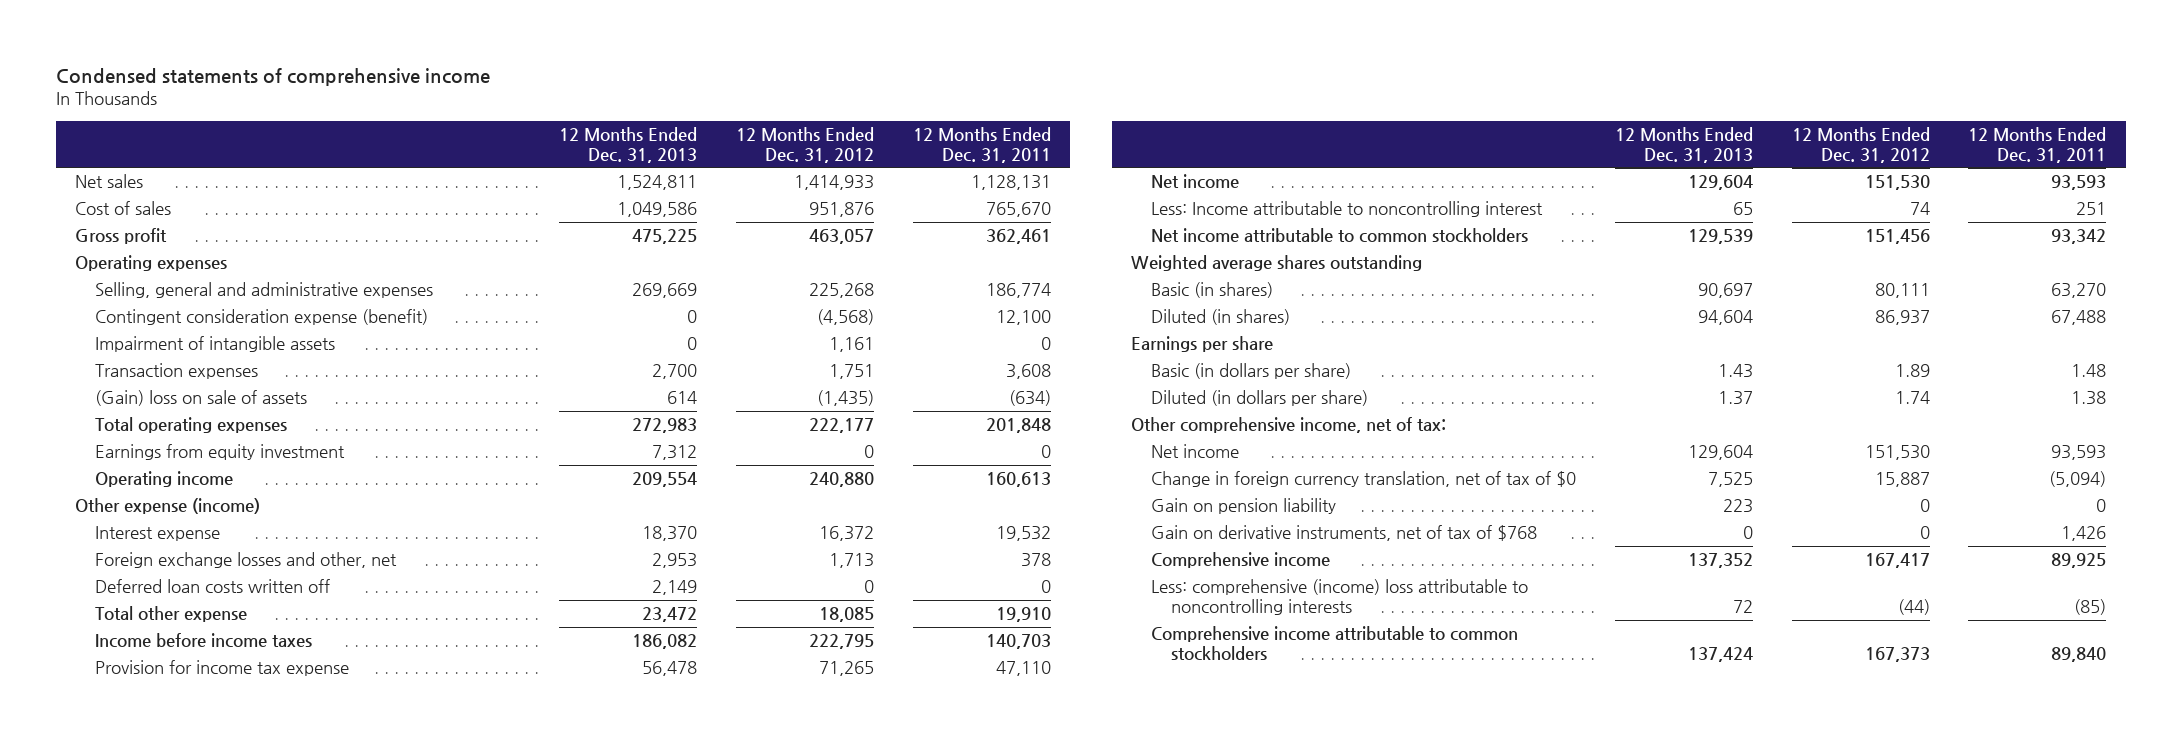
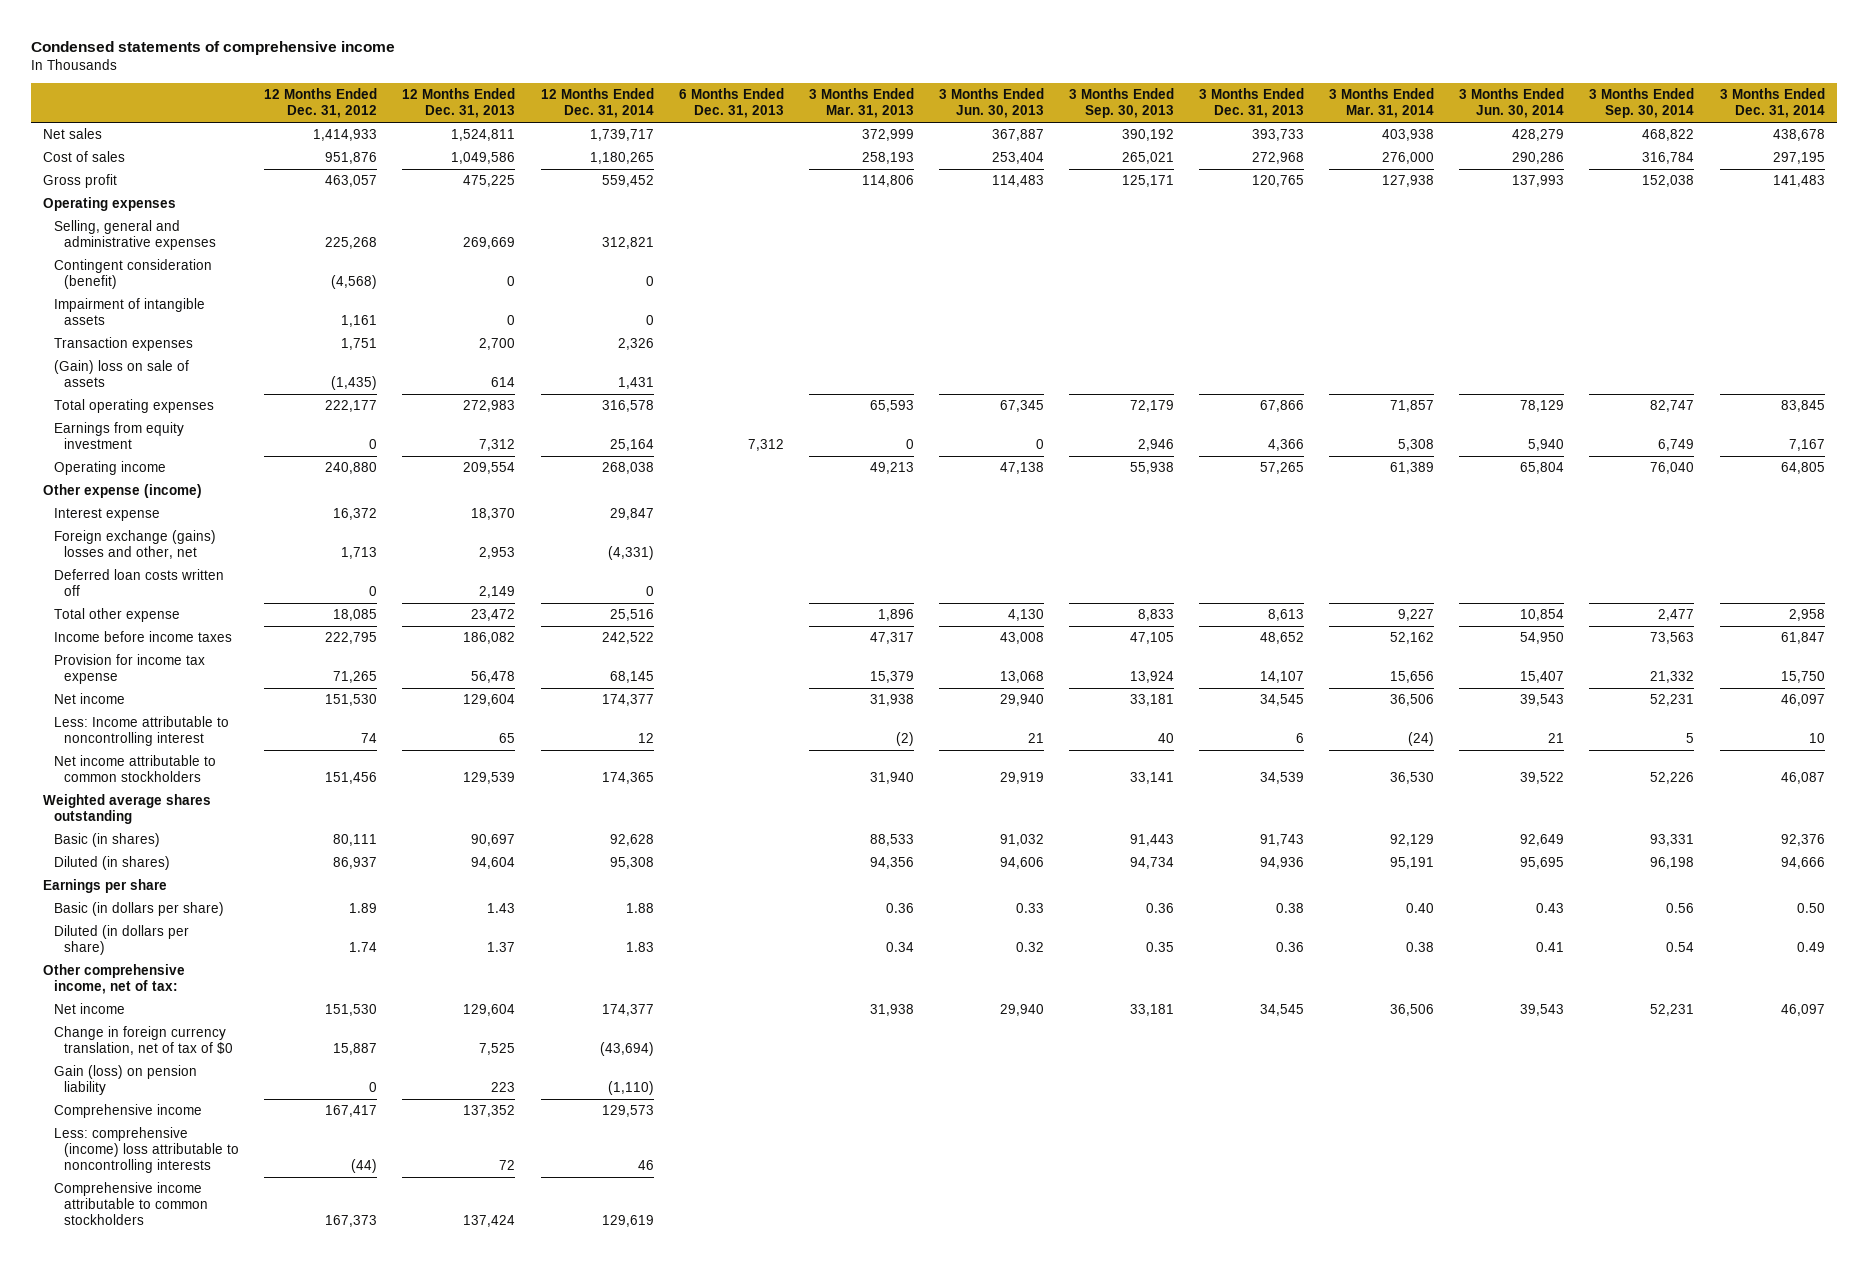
[912,126,1051,163] 12 Months Ended Dec. 31, 2011 -> none
none -> [540,88,654,119] 12 Months Ended Dec. 31, 2014
none -> [678,88,784,119] 6 Months Ended Dec. 31, 2013
none -> [808,88,914,119] 3 Months Ended Mar. 31, 2013
none -> [938,88,1044,119] 3 Months Ended Jun. 30, 2013
none -> [1069,88,1175,119] 3 Months Ended Sep. 30, 2013
none -> [1199,88,1305,119] 3 Months Ended Dec. 31, 2013
none -> [1329,88,1435,119] 3 Months Ended Mar. 31, 2014
none -> [1459,88,1565,119] 3 Months Ended Jun. 30, 2014
none -> [1589,88,1695,119] 3 Months Ended Sep. 30, 2014
none -> [1719,88,1825,119] 3 Months Ended Dec. 31, 2014
[95,309,429,326] Contingent consideration expense (benefit) -> [53,259,212,290] Contingent consideration (benefit)
[95,552,398,569] Foreign exchange losses and other, net -> [53,530,216,560] Foreign exchange (gains) losses and other, net
[1150,525,1537,542] Gain on derivative instruments, net of tax of $768 -> none
[1150,498,1336,515] Gain on pension liability -> [53,1065,197,1096] Gain (loss) on pension liability

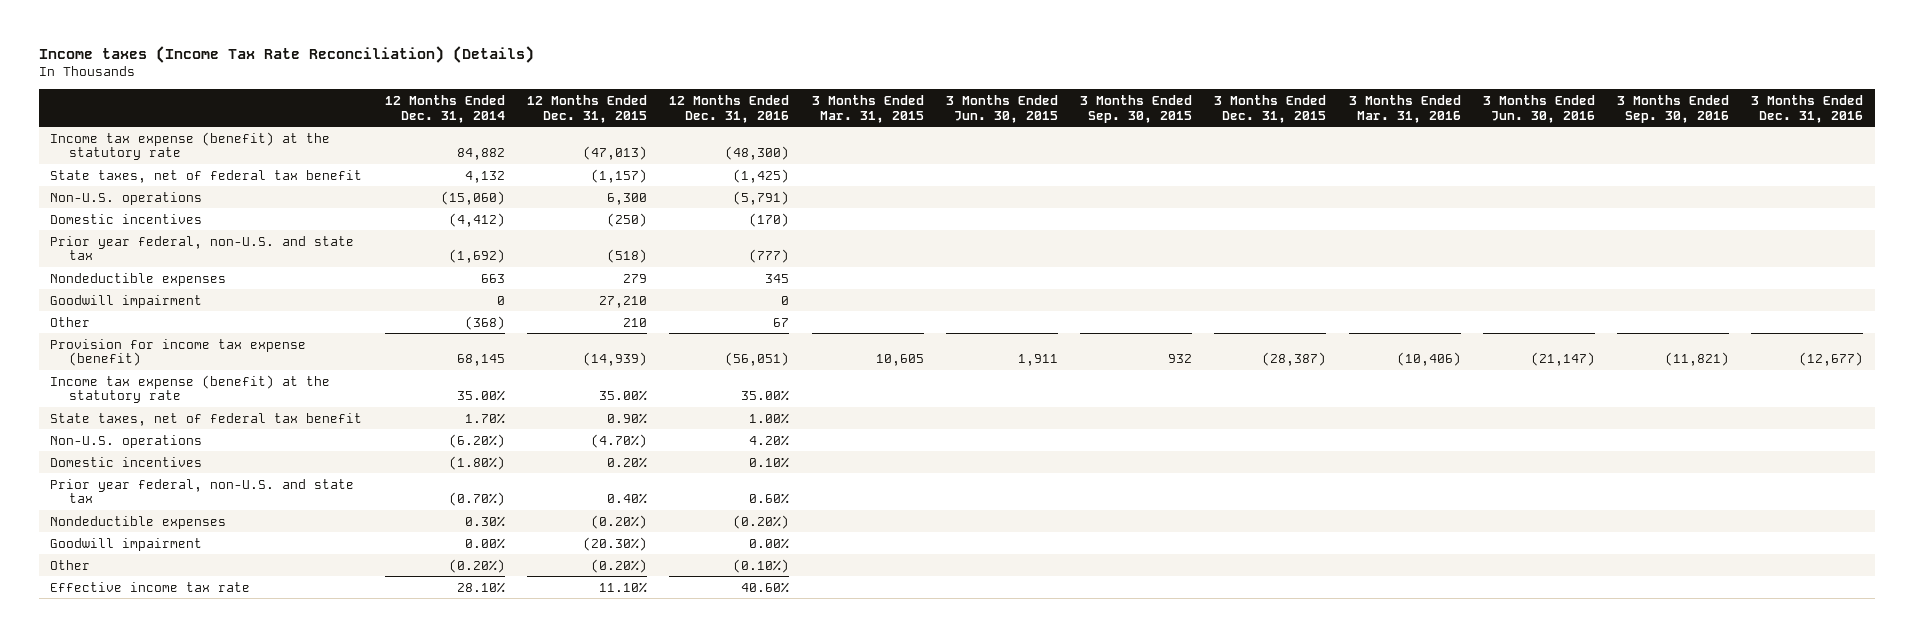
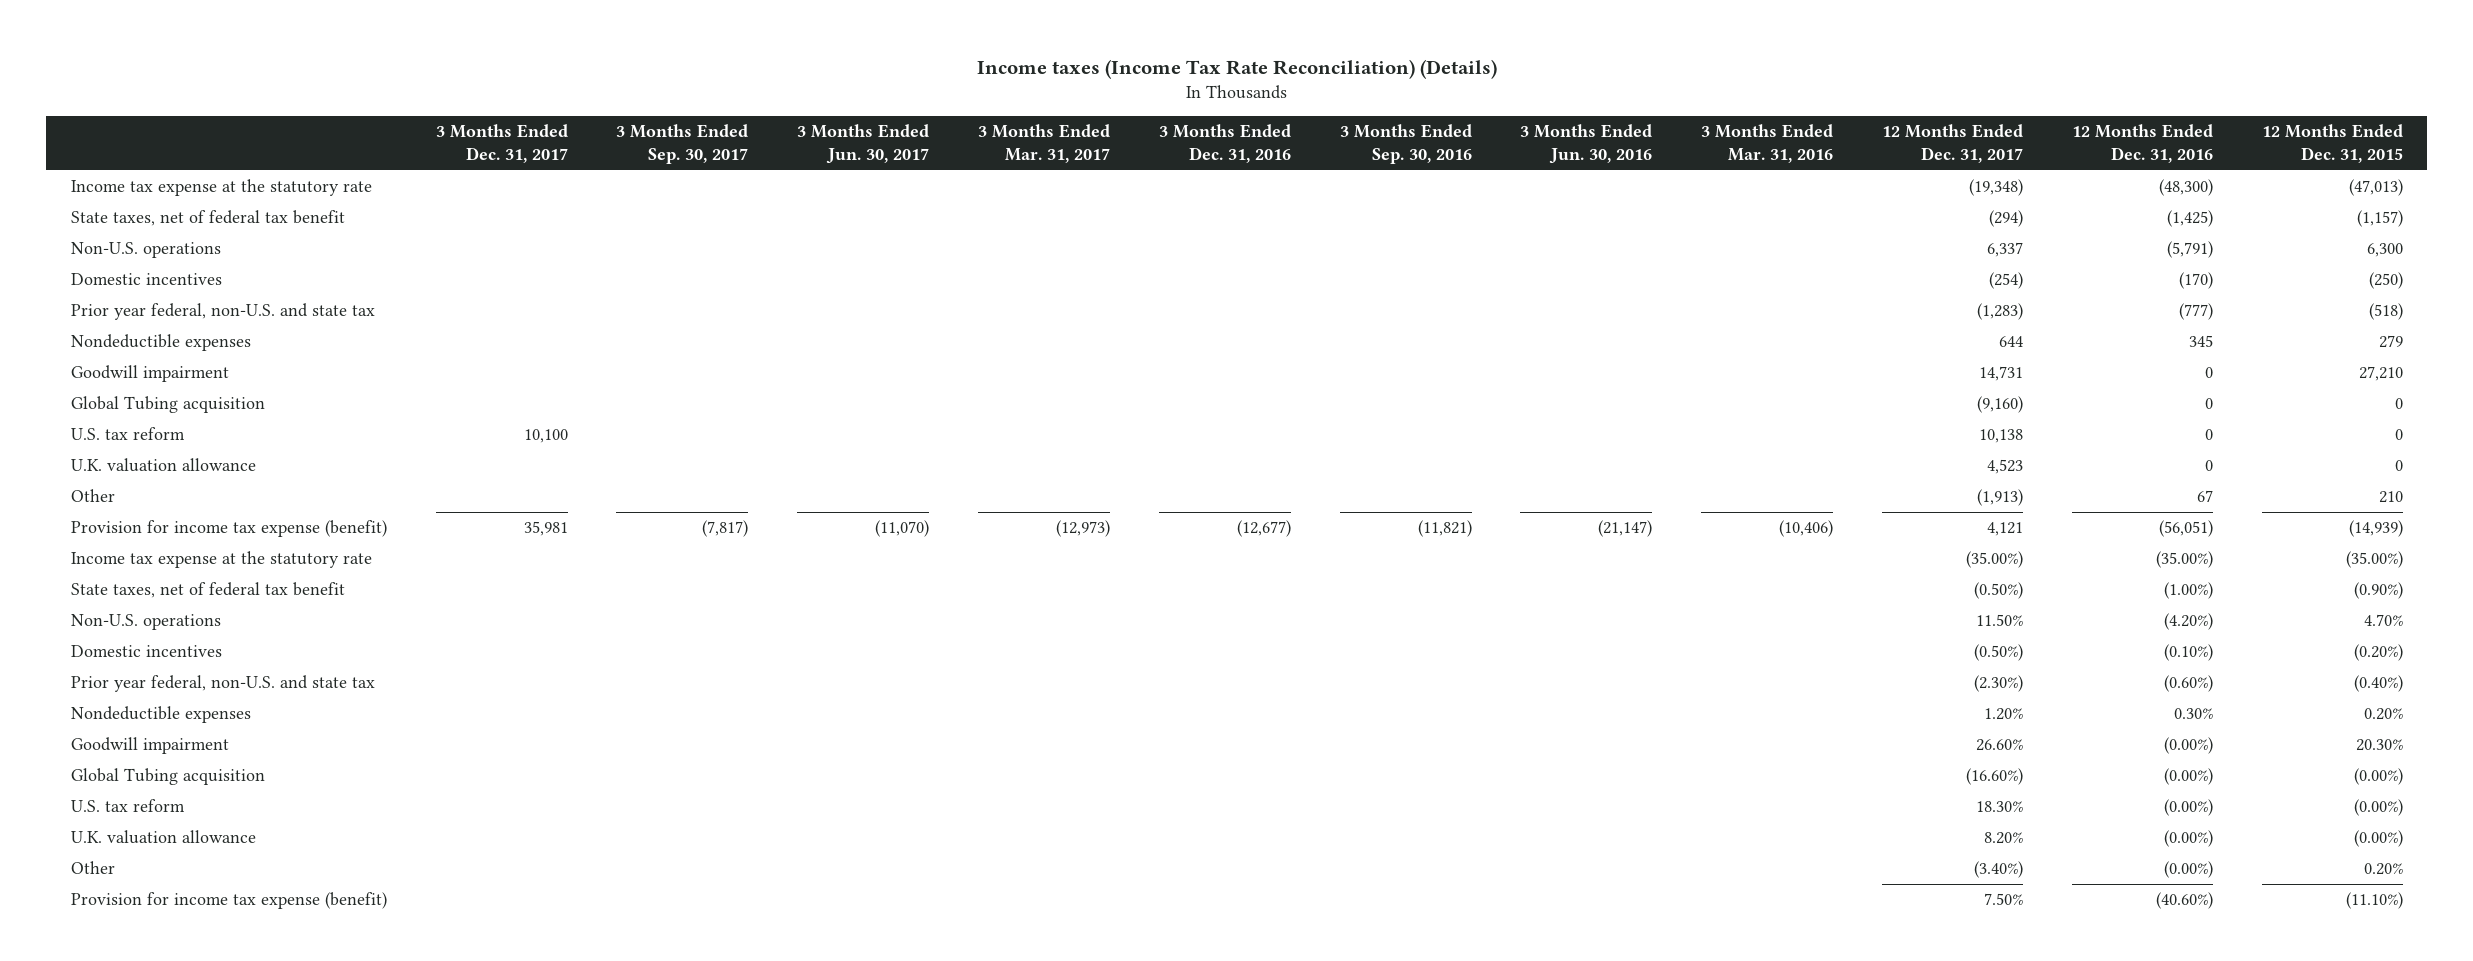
[384,94,505,123] 12 Months Ended Dec. 31, 2014 -> none
[811,94,924,123] 3 Months Ended Mar. 31, 2015 -> none
[945,94,1058,123] 3 Months Ended Jun. 30, 2015 -> none
[1080,94,1193,123] 3 Months Ended Sep. 30, 2015 -> none
[1214,94,1327,123] 3 Months Ended Dec. 31, 2015 -> none
none -> [435,124,568,163] 3 Months Ended Dec. 31, 2017
none -> [616,124,749,164] 3 Months Ended Sep. 30, 2017
none -> [797,124,930,164] 3 Months Ended Jun. 30, 2017
none -> [978,124,1111,163] 3 Months Ended Mar. 31, 2017
none -> [1881,124,2023,163] 12 Months Ended Dec. 31, 2017
[50,131,331,161] Income tax expense (benefit) at the statutory rate -> [70,179,372,197] Income tax expense at the statutory rate
none -> [70,396,265,414] Global Tubing acquisition
none -> [70,427,185,441] U.S. tax reform
none -> [70,458,256,473] U.K. valuation allowance
[50,374,331,404] Income tax expense (benefit) at the statutory rate -> [70,551,372,569] Income tax expense at the statutory rate
[598,390,647,402] 35.00% -> [2345,551,2403,569] (35.00%)
[741,390,790,402] 35.00% -> [2155,551,2213,569] (35.00%)
[606,412,647,424] 0.90% -> [2353,582,2403,600] (0.90%)
[749,412,790,424] 1.00% -> [2163,582,2213,600] (1.00%)
[590,433,647,448] (4.70%) -> [2363,614,2403,627] 4.70%
[749,434,790,446] 4.20% -> [2163,613,2213,631] (4.20%)
[606,456,647,468] 0.20% -> [2353,644,2403,662] (0.20%)
[749,456,790,468] 0.10% -> [2163,644,2213,662] (0.10%)
[606,493,647,505] 0.40% -> [2353,675,2403,693] (0.40%)
[749,493,790,505] 0.60% -> [2163,675,2213,693] (0.60%)
[590,514,647,529] (0.20%) -> [2363,708,2403,721] 0.20%
[733,514,790,529] (0.20%) -> [2173,708,2213,720] 0.30%
[582,536,647,551] (20.30%) -> [2355,739,2403,752] 20.30%
[749,537,790,549] 0.00% -> [2163,737,2213,755] (0.00%)
none -> [70,768,265,786] Global Tubing acquisition
none -> [70,799,185,813] U.S. tax reform
none -> [70,830,256,845] U.K. valuation allowance
[590,558,647,573] (0.20%) -> [2363,863,2403,876] 0.20%
[733,558,790,573] (0.10%) -> [2163,861,2213,879] (0.00%)
[50,581,251,592] Effective income tax rate -> [70,892,387,910] Provision for income tax expense (benefit)
[598,581,647,593] 11.10% -> [2345,892,2403,910] (11.10%)
[741,581,790,593] 40.60% -> [2155,892,2213,910] (40.60%)

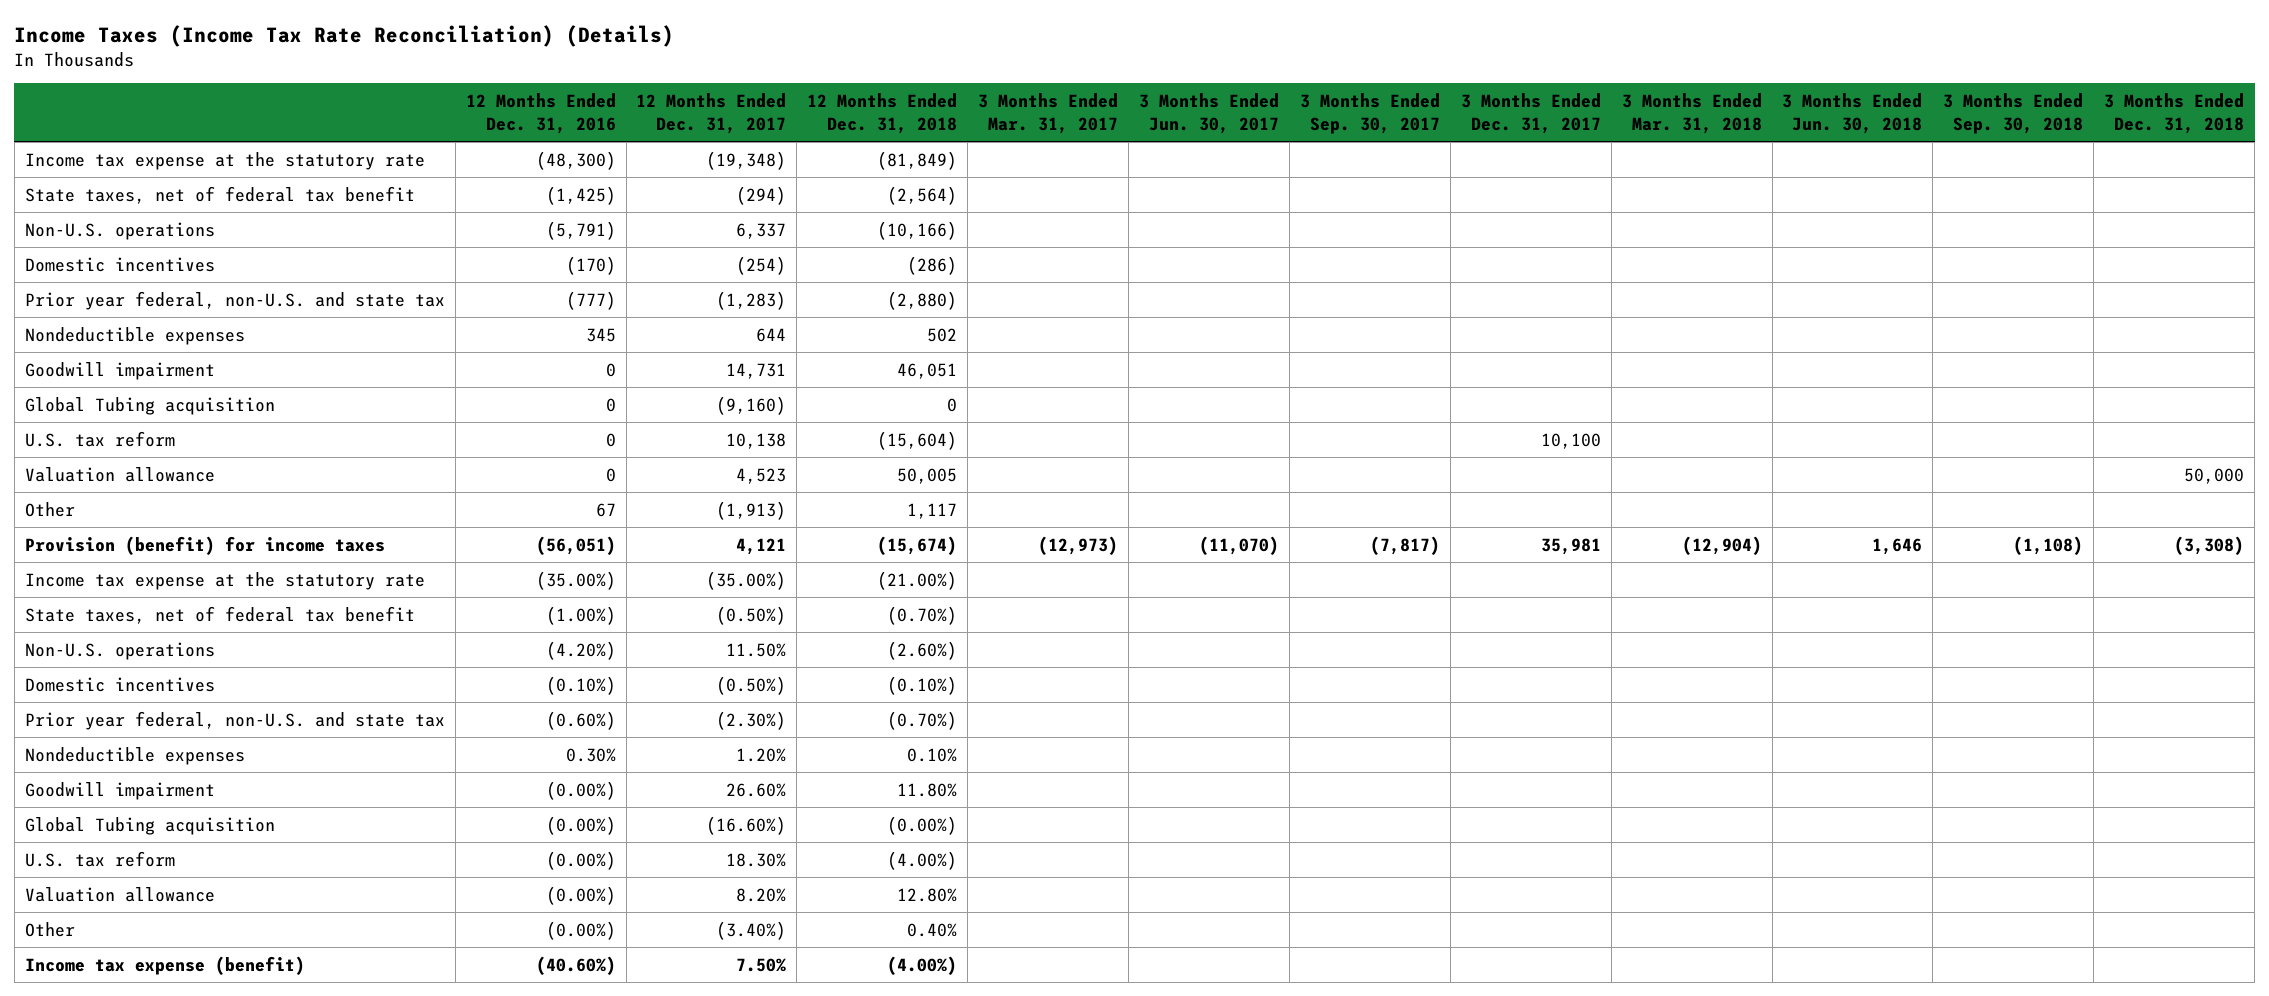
[976,59,1497,80] Income taxes (Income Tax Rate Reconciliation) (Details) -> [14,24,675,47] Income Taxes (Income Tax Rate Reconciliation) (Details)
[1158,124,1291,163] 3 Months Ended Dec. 31, 2016 -> none
[1339,124,1472,164] 3 Months Ended Sep. 30, 2016 -> none
[1520,124,1653,164] 3 Months Ended Jun. 30, 2016 -> none
[1701,124,1834,163] 3 Months Ended Mar. 31, 2016 -> none
[2261,124,2403,163] 12 Months Ended Dec. 31, 2015 -> none
none -> [807,93,958,134] 12 Months Ended Dec. 31, 2018
none -> [1621,93,1762,134] 3 Months Ended Mar. 31, 2018
none -> [1782,93,1923,134] 3 Months Ended Jun. 30, 2018
none -> [1943,93,2084,134] 3 Months Ended Sep. 30, 2018
none -> [2104,93,2245,134] 3 Months Ended Dec. 31, 2018
[70,458,256,473] U.K. valuation allowance -> [24,466,215,482] Valuation allowance
[70,520,387,538] Provision for income tax expense (benefit) -> [24,535,385,555] Provision (benefit) for income taxes
[70,830,256,845] U.K. valuation allowance -> [24,886,215,902] Valuation allowance
[70,892,387,910] Provision for income tax expense (benefit) -> [24,955,305,975] Income tax expense (benefit)

